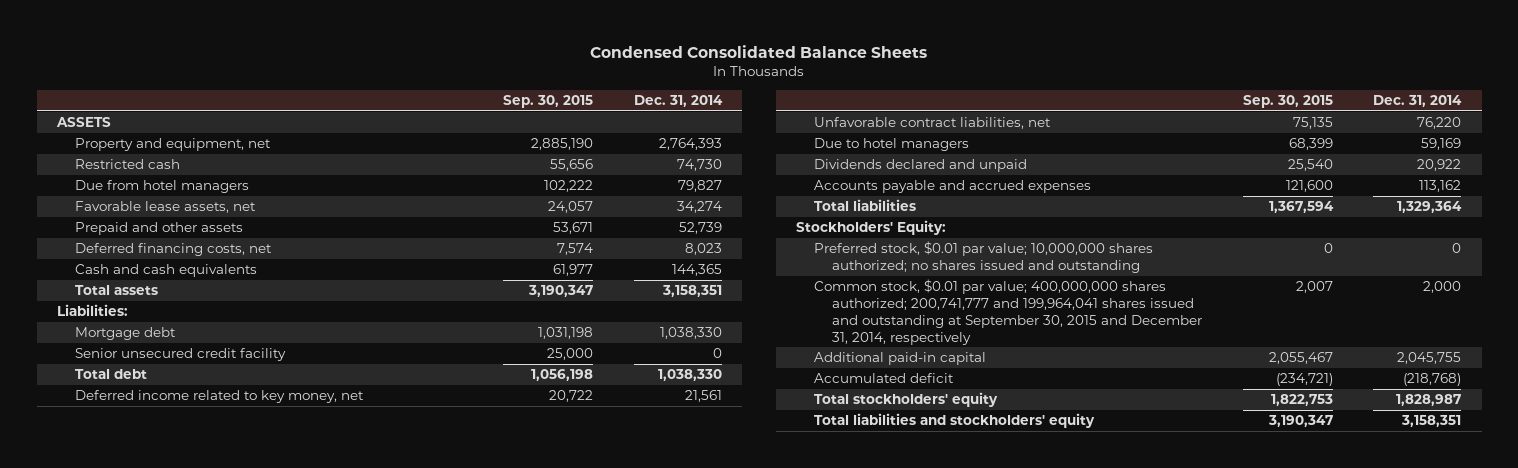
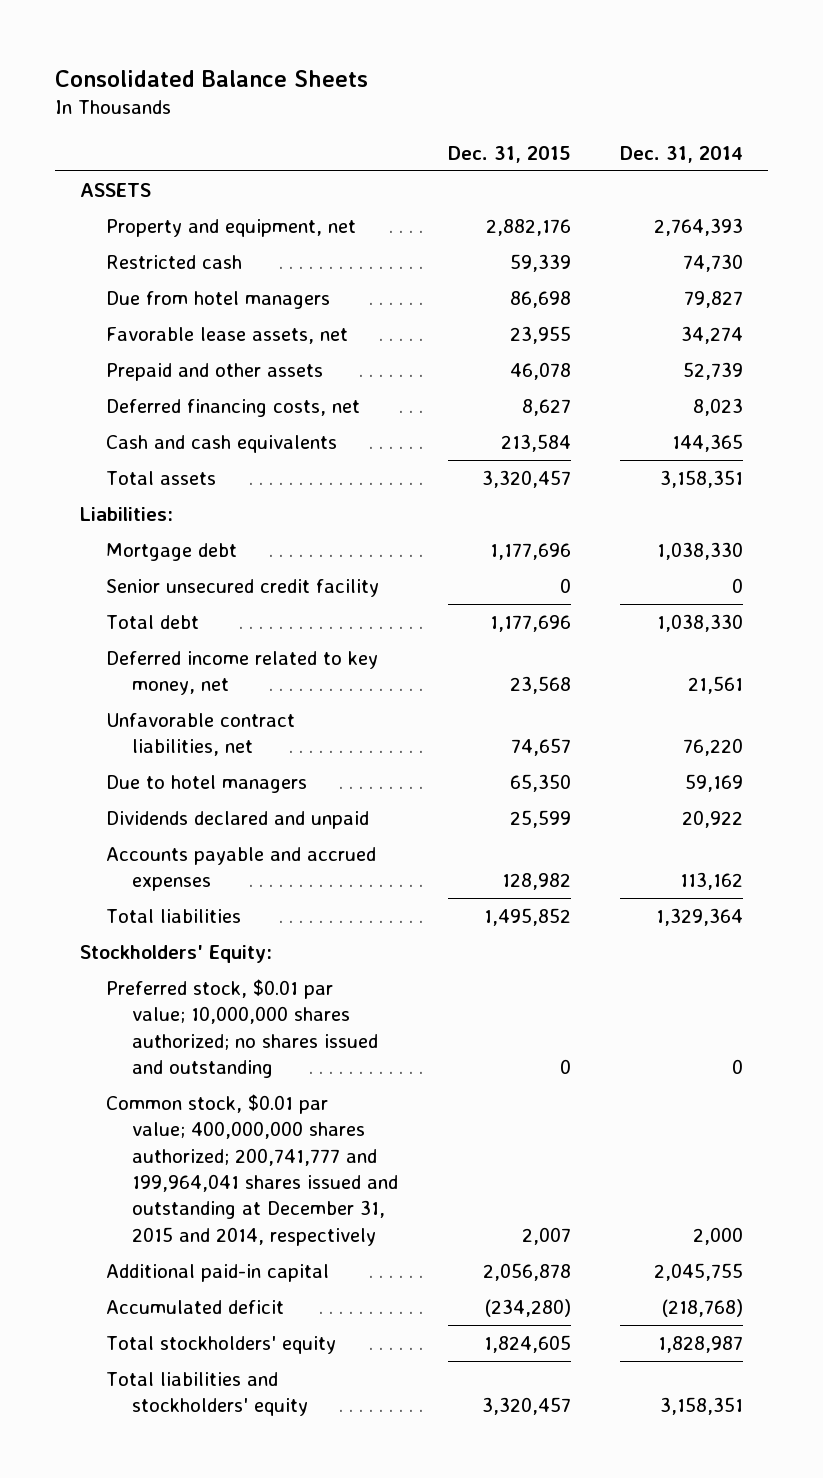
[590,44,928,58] Condensed Consolidated Balance Sheets -> [55,69,369,87] Consolidated Balance Sheets
[503,95,594,109] Sep. 30, 2015 -> none
none -> [447,145,571,163] Dec. 31, 2015
[814,279,1203,345] Common stock, $0.01 par value; 400,000,000 shares authorized; 200,741,777 and 199,964,041 shares issued and outstanding at September 30, 2015 and December 31, 2014, respectively -> [106,1093,399,1246] Common stock, $0.01 par value; 400,000,000 shares authorized; 200,741,777 and 199,964,041 shares issued and outstanding at December 31, 2015 and 2014, respectively

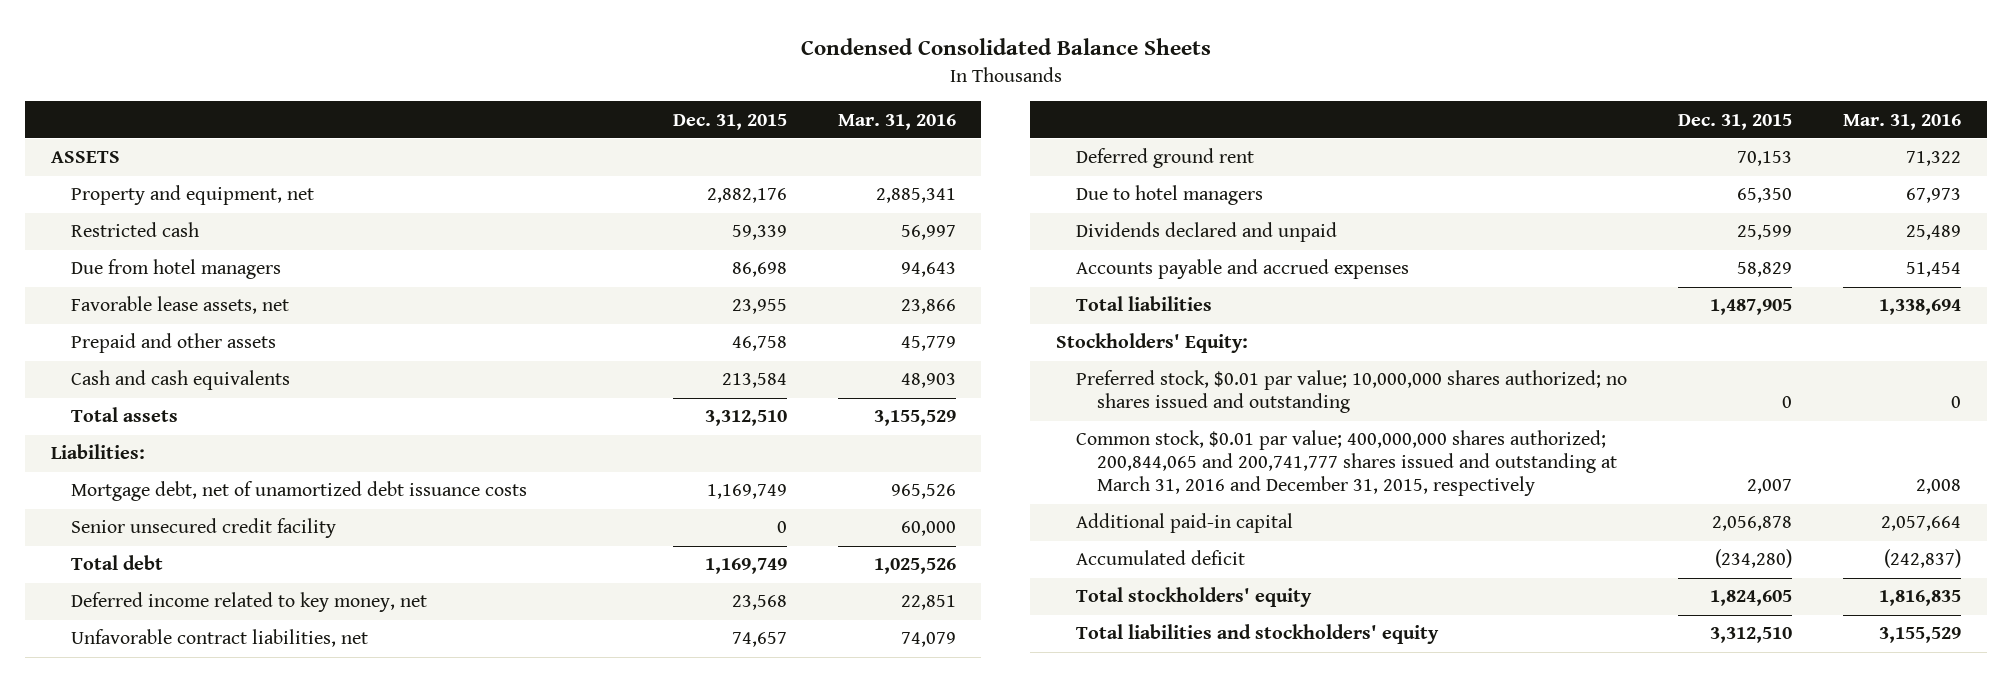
[55,69,369,87] Consolidated Balance Sheets -> [800,38,1211,56] Condensed Consolidated Balance Sheets
[620,145,744,163] Dec. 31, 2014 -> none
none -> [838,113,957,130] Mar. 31, 2016
[106,398,361,417] Deferred financing costs, net -> none
[509,361,571,380] 46,078 -> [732,336,788,352] 46,758
[481,469,571,488] 3,320,457 -> [705,410,788,427] 3,312,510
[106,542,238,561] Mortgage debt -> [71,481,528,502] Mortgage debt, net of unamortized debt issuance costs
[489,542,571,560] 1,177,696 -> [707,484,788,500] 1,169,749
[489,614,571,632] 1,177,696 -> [705,558,788,575] 1,169,749
none -> [1076,148,1255,169] Deferred ground rent
[501,873,571,891] 128,982 -> [1737,262,1793,278] 58,829
[483,907,571,926] 1,495,852 -> [1710,299,1793,316] 1,487,905
[106,1093,399,1246] Common stock, $0.01 par value; 400,000,000 shares authorized; 200,741,777 and 199,964,041 shares issued and outstanding at December 31, 2015 and 2014, respectively -> [1076,430,1618,497] Common stock, $0.01 par value; 400,000,000 shares authorized; 200,844,065 and 200,741,777 shares issued and outstanding at March 31, 2016 and December 31, 2015, respectively
[481,1397,571,1416] 3,320,457 -> [1710,627,1793,644] 3,312,510

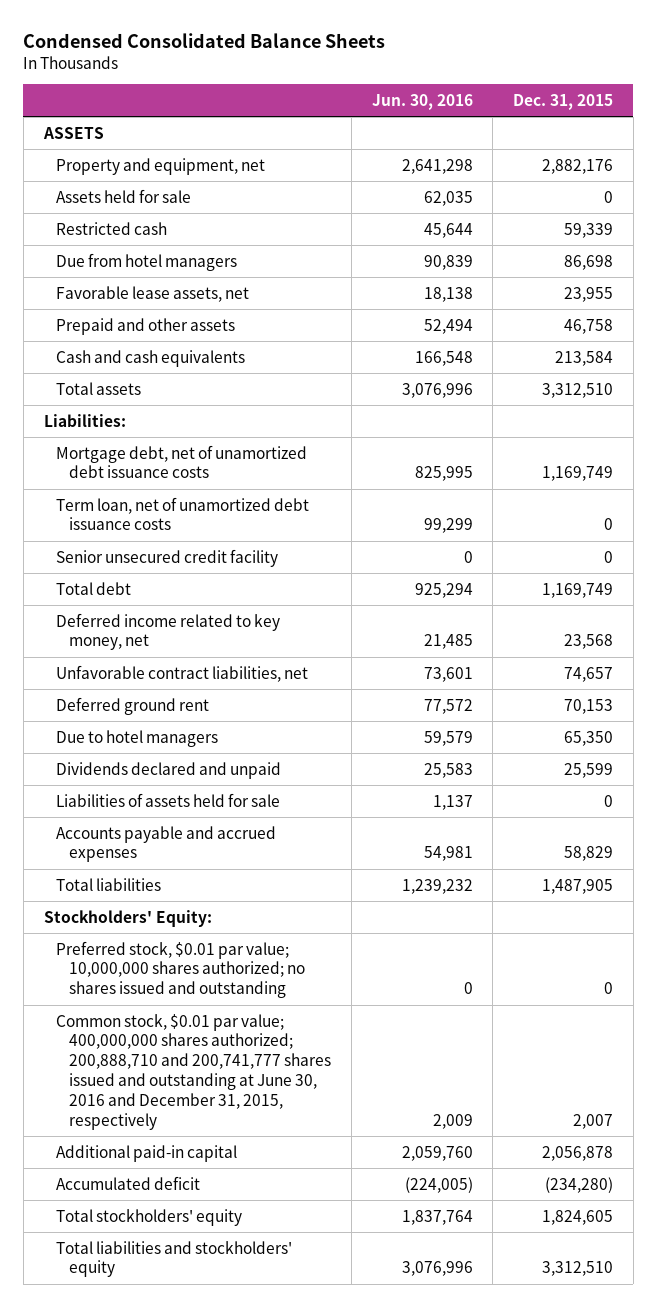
[838,113,957,130] Mar. 31, 2016 -> none
none -> [371,93,473,110] Jun. 30, 2016
none -> [56,188,192,203] Assets held for sale
none -> [56,496,310,531] Term loan, net of unamortized debt issuance costs
none -> [56,792,281,807] Liabilities of assets held for sale
[1076,430,1618,497] Common stock, $0.01 par value; 400,000,000 shares authorized; 200,844,065 and 200,741,777 shares issued and outstanding at March 31, 2016 and December 31, 2015, respectively -> [56,1013,331,1130] Common stock, $0.01 par value; 400,000,000 shares authorized; 200,888,710 and 200,741,777 shares issued and outstanding at June 30, 2016 and December 31, 2015, respectively

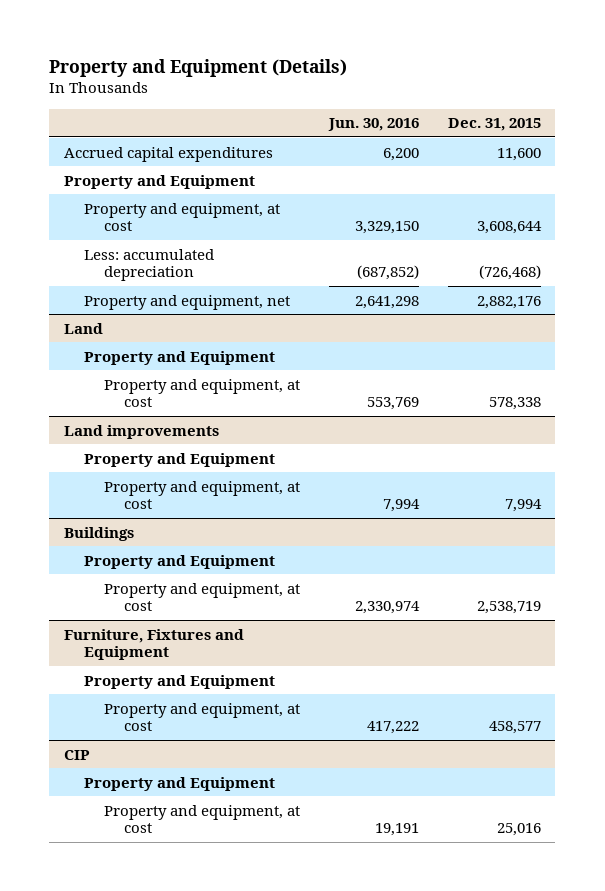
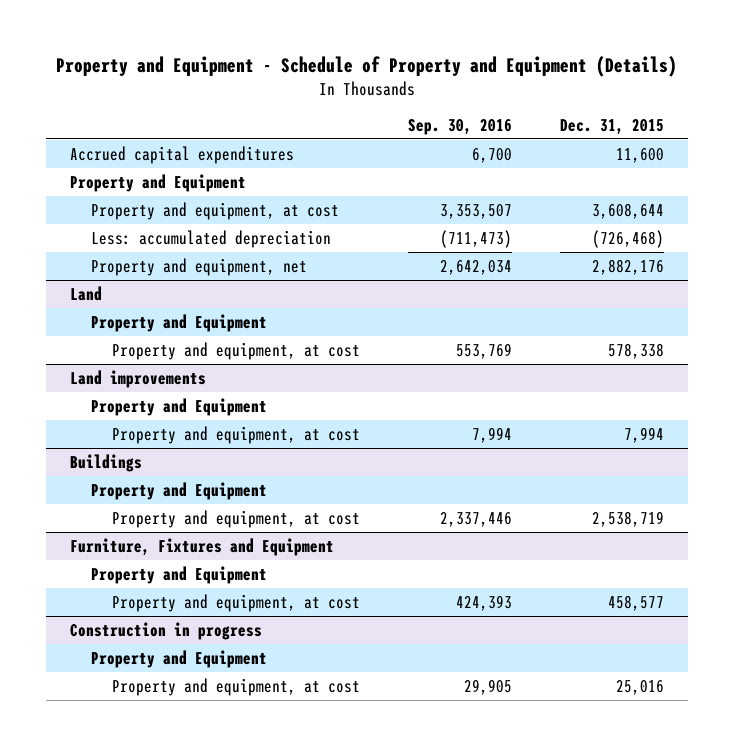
[49,58,348,77] Property and Equipment (Details) -> [55,55,677,77] Property and Equipment - Schedule of Property and Equipment (Details)
[327,118,419,132] Jun. 30, 2016 -> none
none -> [407,119,512,136] Sep. 30, 2016
[63,749,90,760] CIP -> [69,621,262,640] Construction in progress

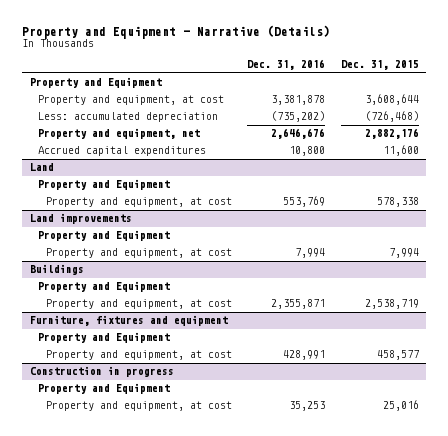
[55,55,677,77] Property and Equipment - Schedule of Property and Equipment (Details) -> [21,24,330,39] Property and Equipment - Narrative (Details)
[407,119,512,136] Sep. 30, 2016 -> none
none -> [247,59,326,71] Dec. 31, 2016
[69,145,294,164] Accrued capital expenditures -> [37,146,206,157] Accrued capital expenditures
[69,537,334,556] Furniture, Fixtures and Equipment -> [29,315,228,327] Furniture, fixtures and equipment

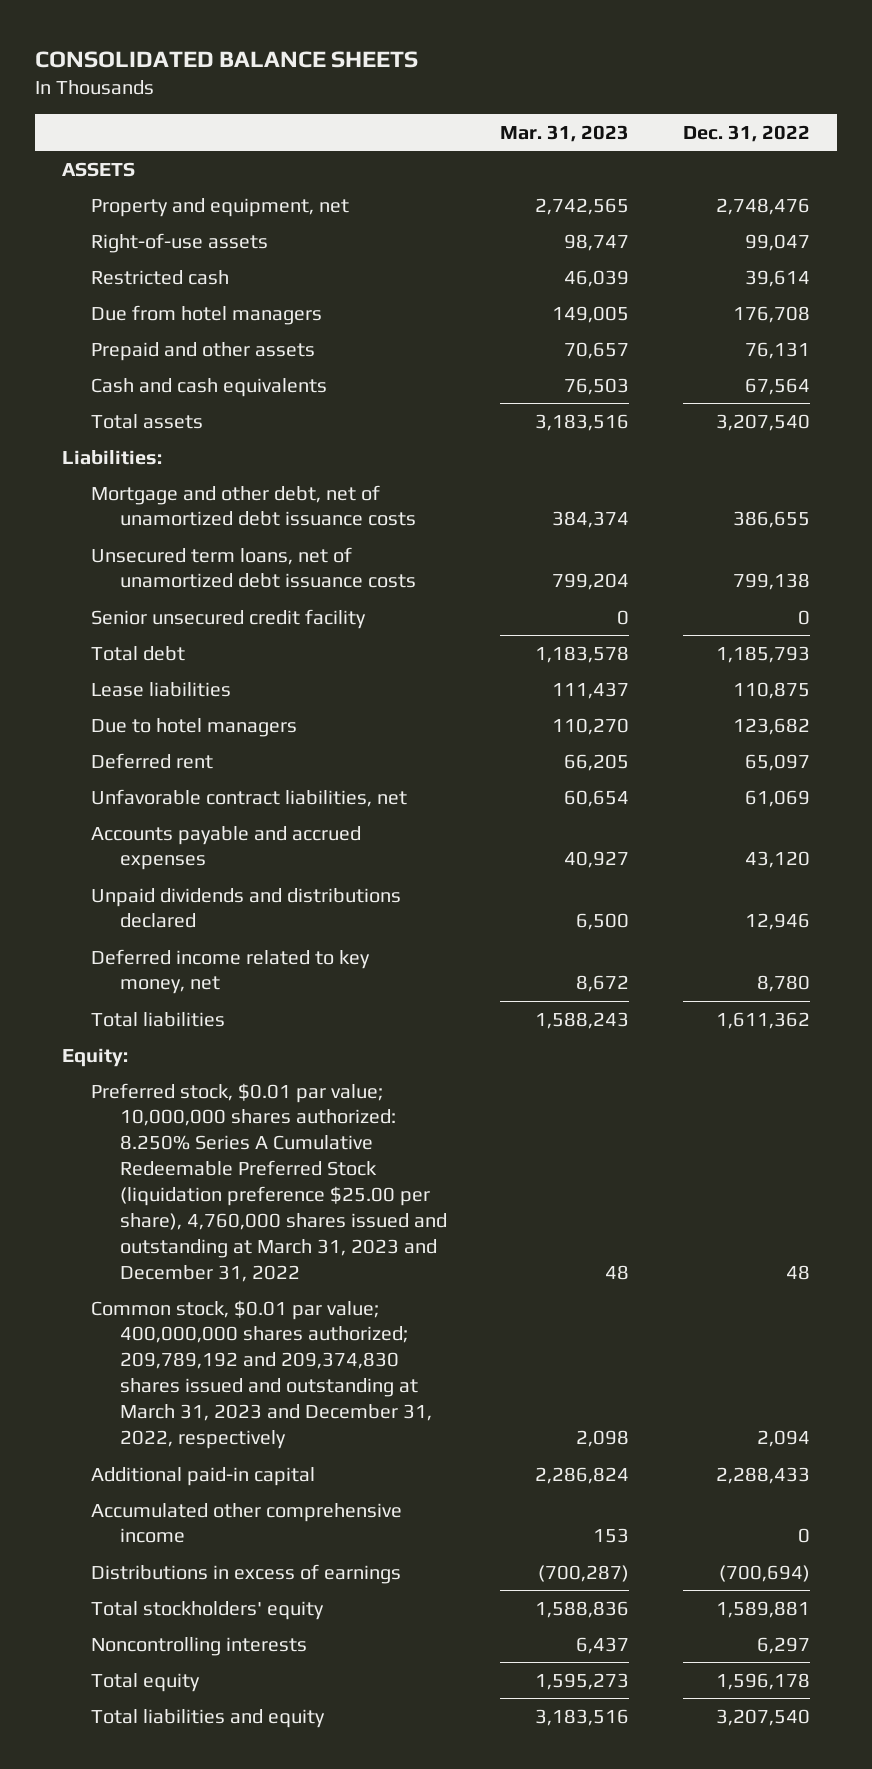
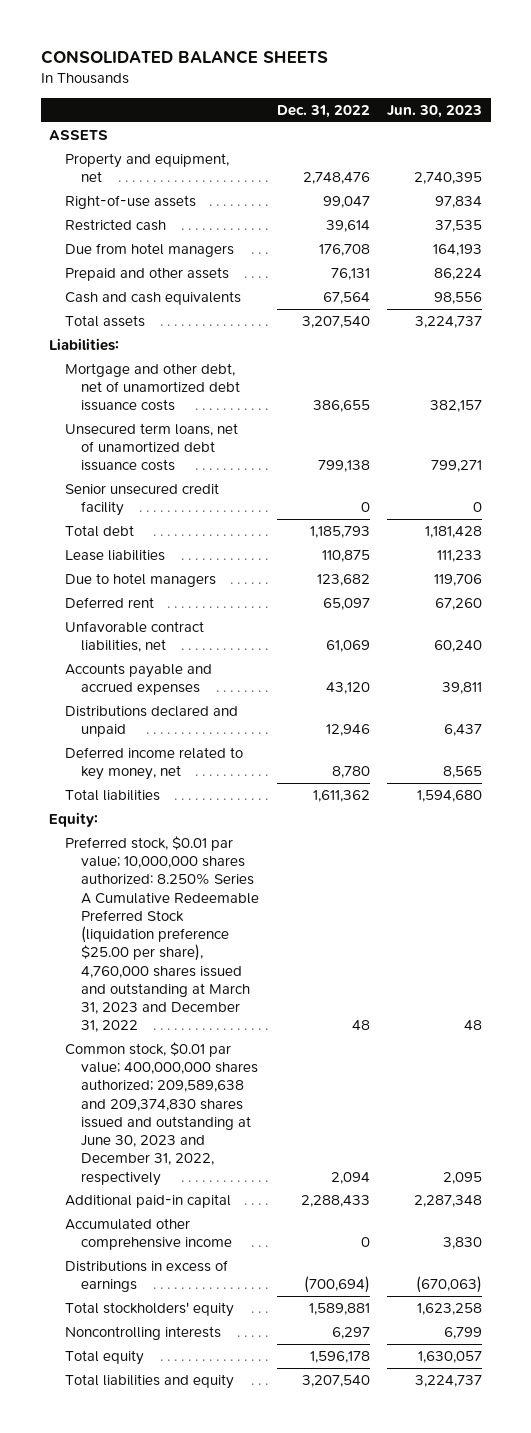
[500,124,630,142] Mar. 31, 2023 -> none
none -> [387,104,483,118] Jun. 30, 2023
[91,887,402,929] Unpaid dividends and distributions declared -> [65,704,239,738] Distributions declared and unpaid
[91,1299,433,1450] Common stock, $0.01 par value; 400,000,000 shares authorized; 209,789,192 and 209,374,830 shares issued and outstanding at March 31, 2023 and December 31, 2022, respectively -> [65,1041,259,1186] Common stock, $0.01 par value; 400,000,000 shares authorized; 209,589,638 and 209,374,830 shares issued and outstanding at June 30, 2023 and December 31, 2022, respectively

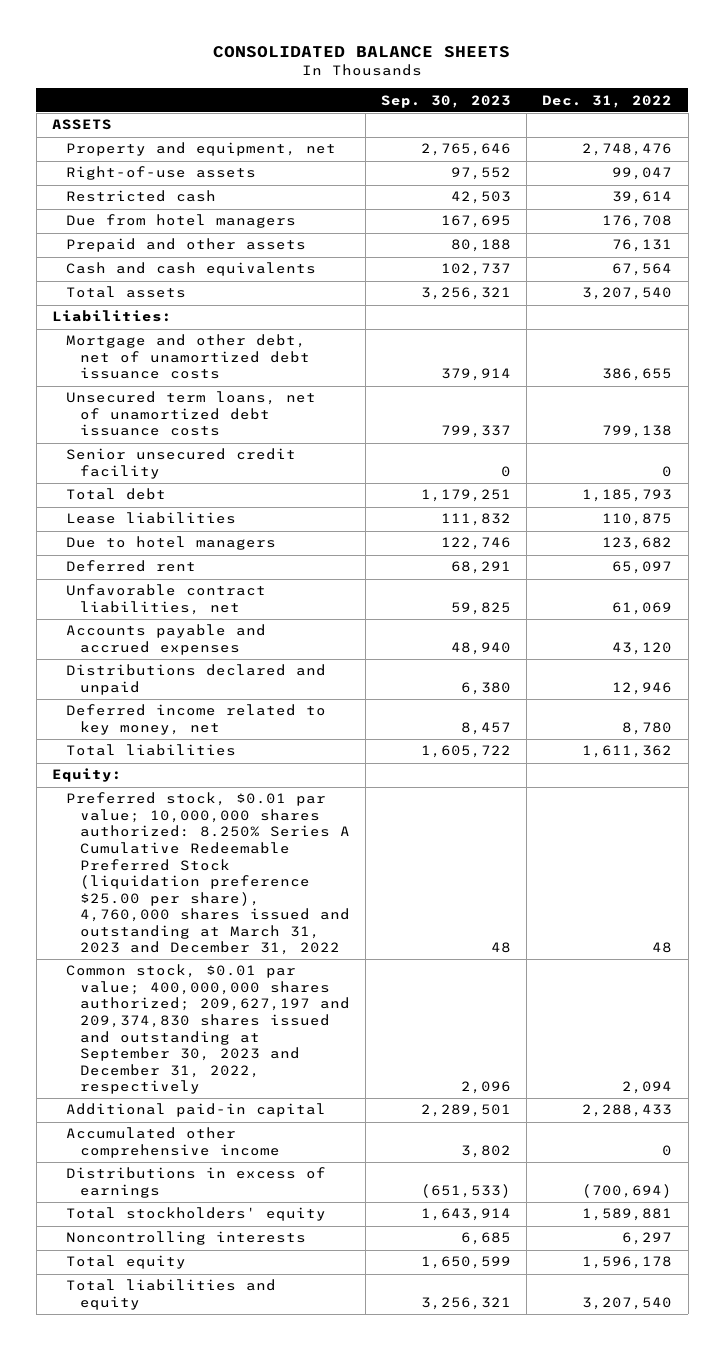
[387,104,483,118] Jun. 30, 2023 -> none
none -> [381,94,512,108] Sep. 30, 2023
[65,1041,259,1186] Common stock, $0.01 par value; 400,000,000 shares authorized; 209,589,638 and 209,374,830 shares issued and outstanding at June 30, 2023 and December 31, 2022, respectively -> [65,964,350,1095] Common stock, $0.01 par value; 400,000,000 shares authorized; 209,627,197 and 209,374,830 shares issued and outstanding at September 30, 2023 and December 31, 2022, respectively

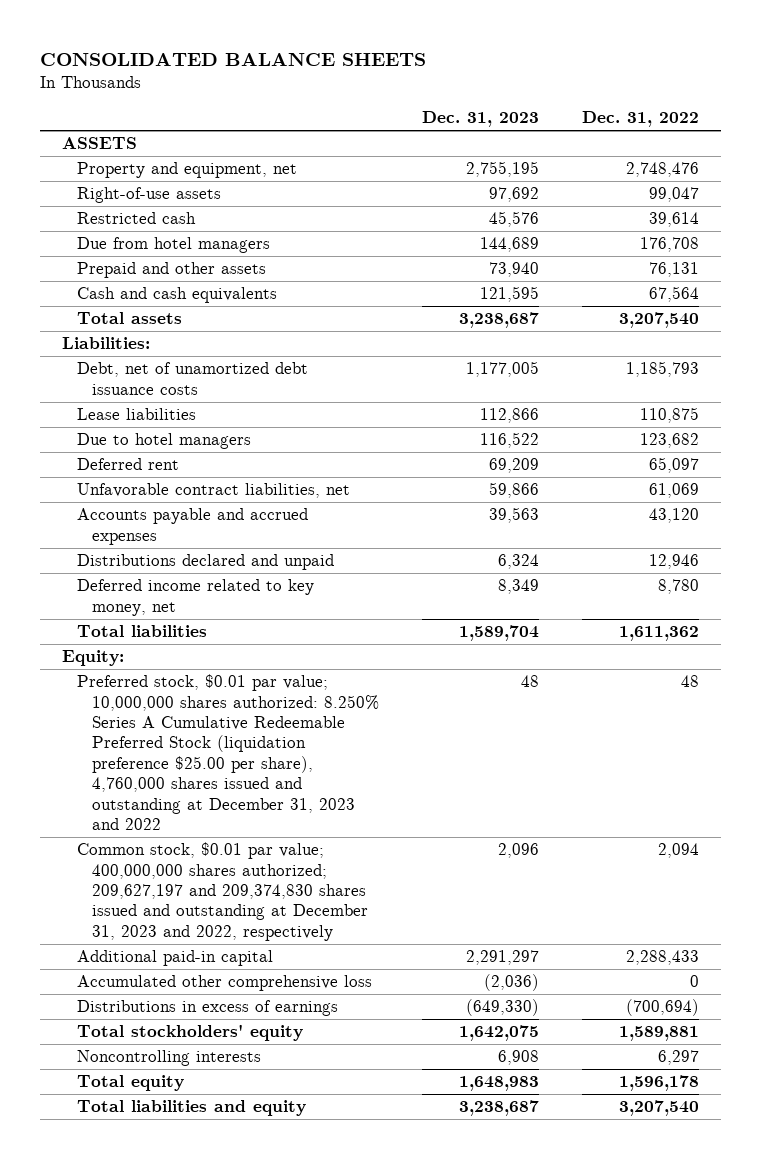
[381,94,512,108] Sep. 30, 2023 -> none
none -> [422,111,540,128] Dec. 31, 2023
[65,334,310,380] Mortgage and other debt, net of unamortized debt issuance costs -> none
[65,391,316,437] Unsecured term loans, net of unamortized debt issuance costs -> none
[65,448,296,479] Senior unsecured credit facility -> none
[65,488,166,501] Total debt -> [77,362,309,395] Debt, net of unamortized debt issuance costs
[65,792,350,956] Preferred stock, $0.01 par value; 10,000,000 shares authorized: 8.250% Series A Cumulative Redeemable Preferred Stock (liquidation preference $25.00 per share), 4,760,000 shares issued and outstanding at March 31, 2023 and December 31, 2022 -> [77,674,380,831] Preferred stock, $0.01 par value; 10,000,000 shares authorized: 8.250% Series A Cumulative Redeemable Preferred Stock (liquidation preference $25.00 per share), 4,760,000 shares issued and outstanding at December 31, 2023 and 2022
[65,964,350,1095] Common stock, $0.01 par value; 400,000,000 shares authorized; 209,627,197 and 209,374,830 shares issued and outstanding at September 30, 2023 and December 31, 2022, respectively -> [77,842,369,941] Common stock, $0.01 par value; 400,000,000 shares authorized; 209,627,197 and 209,374,830 shares issued and outstanding at December 31, 2023 and 2022, respectively
[65,1127,280,1158] Accumulated other comprehensive income -> [77,975,373,992] Accumulated other comprehensive loss

